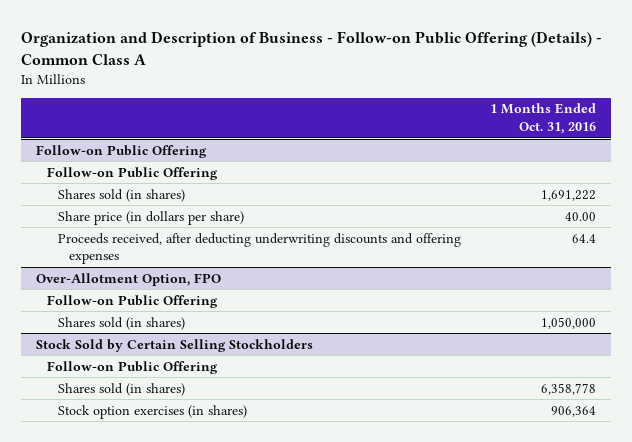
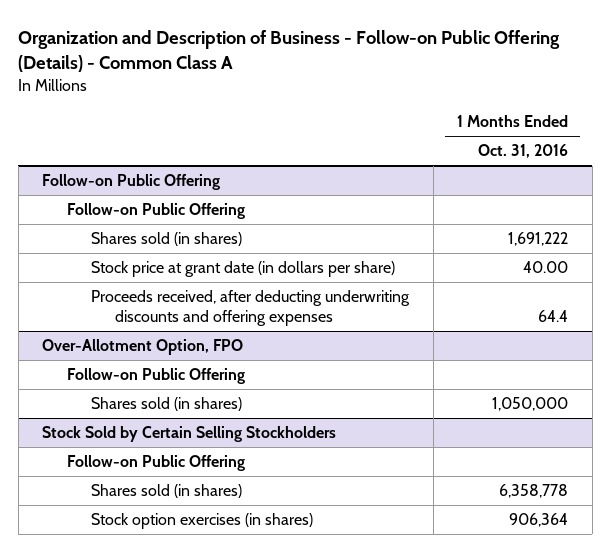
[57,210,244,225] Share price (in dollars per share) -> [91,261,396,278] Stock price at grant date (in dollars per share)

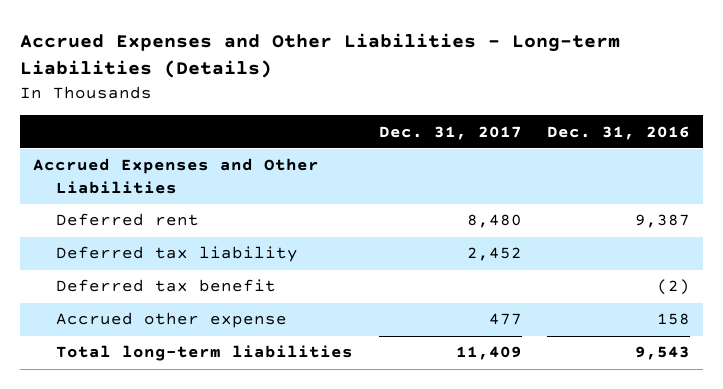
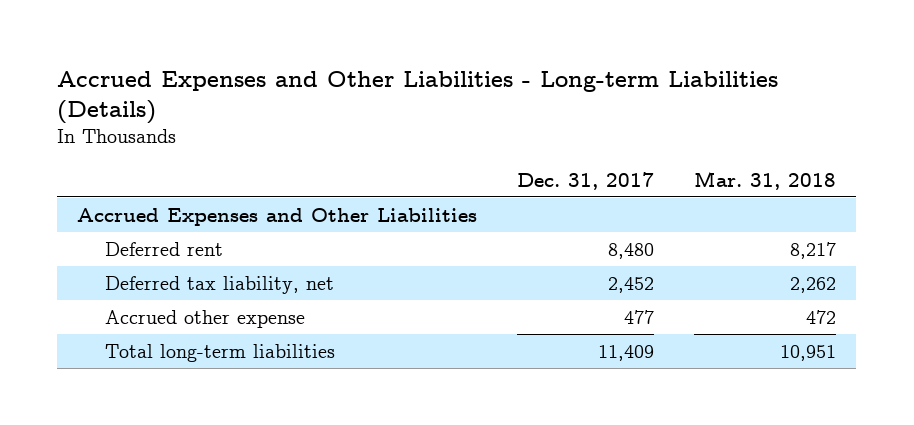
[547,125,691,140] Dec. 31, 2016 -> none
none -> [694,170,837,190] Mar. 31, 2018
[55,279,276,293] Deferred tax benefit -> none
[55,246,298,263] Deferred tax liability -> [105,275,335,294] Deferred tax liability, net

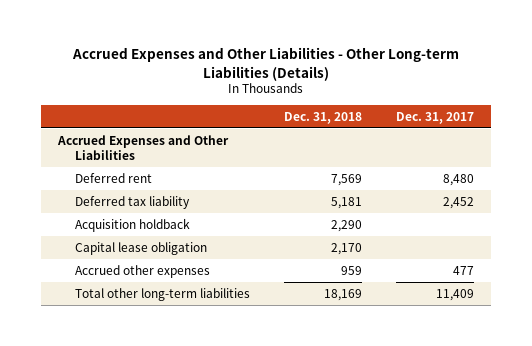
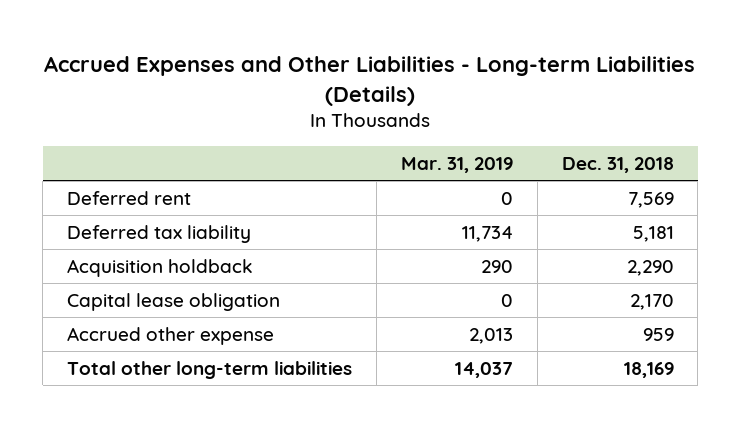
[72,47,460,81] Accrued Expenses and Other Liabilities - Other Long-term Liabilities (Details) -> [44,56,696,106] Accrued Expenses and Other Liabilities - Long-term Liabilities (Details)
[396,111,475,124] Dec. 31, 2017 -> none
none -> [400,156,513,173] Mar. 31, 2019
[57,134,230,160] Accrued Expenses and Other Liabilities -> none
[74,264,210,278] Accrued other expenses -> [66,326,274,345] Accrued other expense

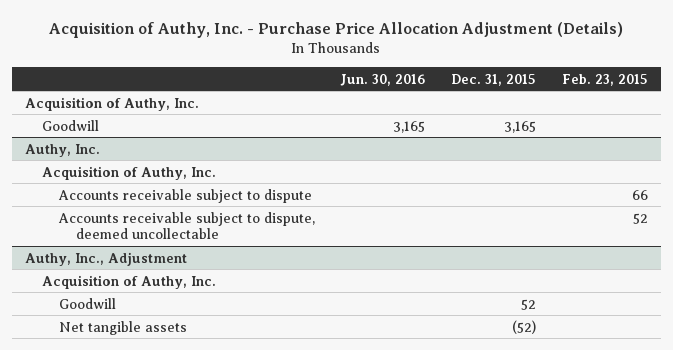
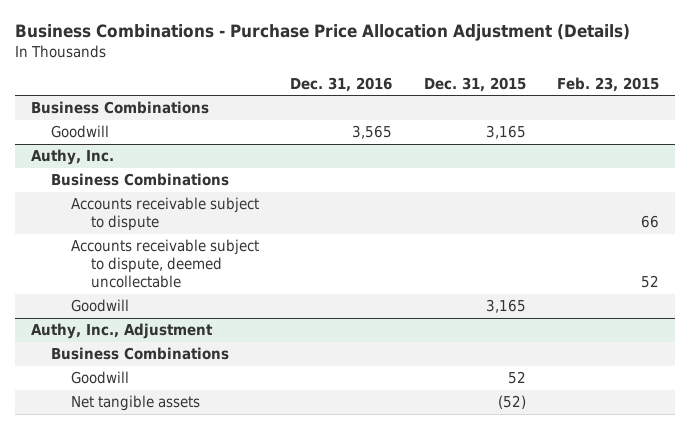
[49,21,624,38] Acquisition of Authy, Inc. - Purchase Price Allocation Adjustment (Details) -> [14,24,630,42] Business Combinations - Purchase Price Allocation Adjustment (Details)
[339,73,425,86] Jun. 30, 2016 -> none
none -> [290,76,393,92] Dec. 31, 2016
[25,96,200,111] Acquisition of Authy, Inc. -> [30,101,209,115] Business Combinations
[41,165,216,180] Acquisition of Authy, Inc. -> [50,173,229,187] Business Combinations
none -> [71,299,130,313] Goodwill
[41,274,216,289] Acquisition of Authy, Inc. -> [50,347,229,361] Business Combinations

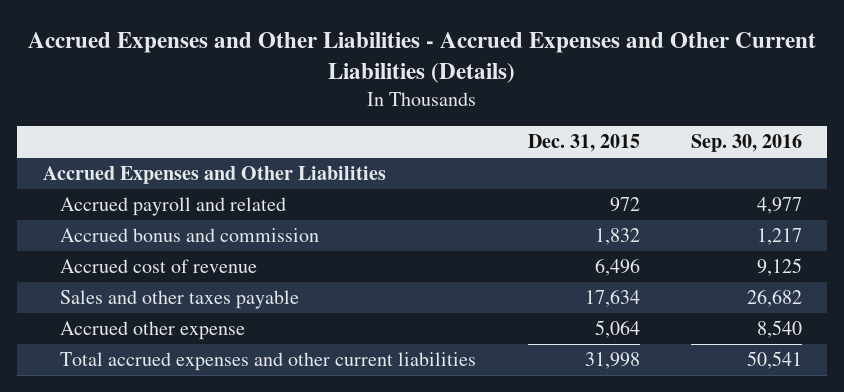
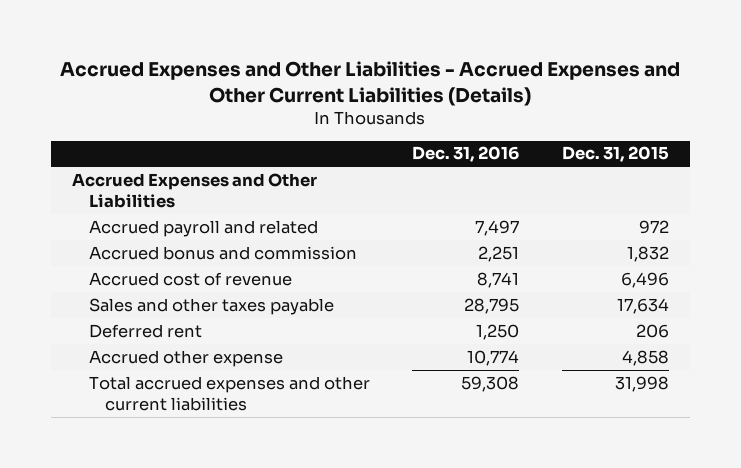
[690,134,802,153] Sep. 30, 2016 -> none
none -> [412,146,520,163] Dec. 31, 2016
none -> [88,323,202,338] Deferred rent
[594,320,640,339] 5,064 -> [621,349,669,366] 4,858

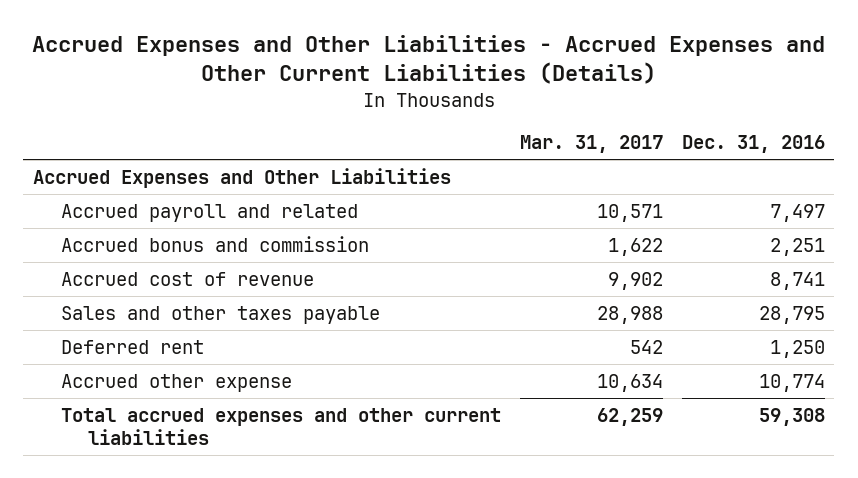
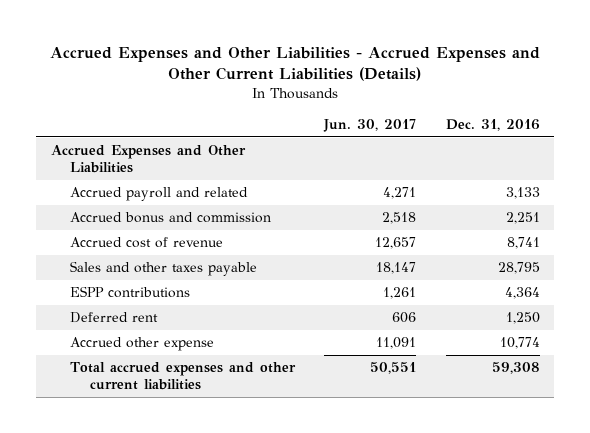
[519,135,663,154] Mar. 31, 2017 -> none
none -> [323,118,417,132] Jun. 30, 2017
[769,203,825,222] 7,497 -> [505,187,540,200] 3,133
none -> [70,286,191,299] ESPP contributions

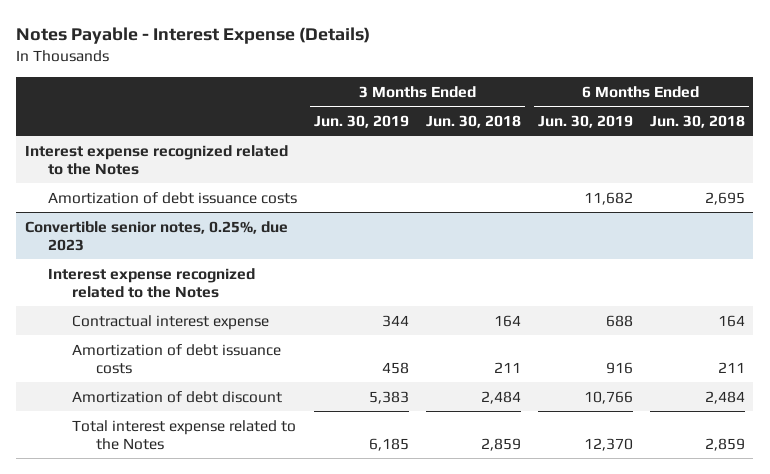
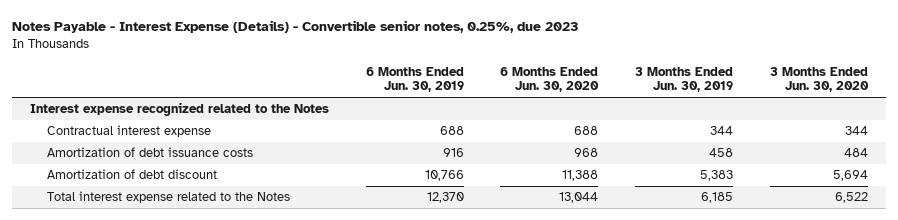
[16,27,371,45] Notes Payable - Interest Expense (Details) -> [11,20,578,34] Notes Payable - Interest Expense (Details) - Convertible senior notes, 0.25%, due 2023
[426,114,522,128] Jun. 30, 2018 -> none
[649,114,745,128] Jun. 30, 2018 -> none
none -> [500,66,600,92] 6 Months Ended Jun. 30, 2020
none -> [769,66,869,92] 3 Months Ended Jun. 30, 2020
[48,191,298,204] Amortization of debt issuance costs -> none
[24,220,288,251] Convertible senior notes, 0.25%, due 2023 -> none
[48,267,256,298] Interest expense recognized related to the Notes -> none

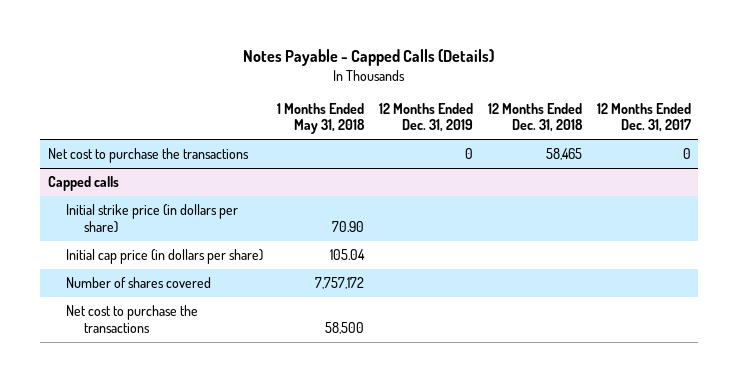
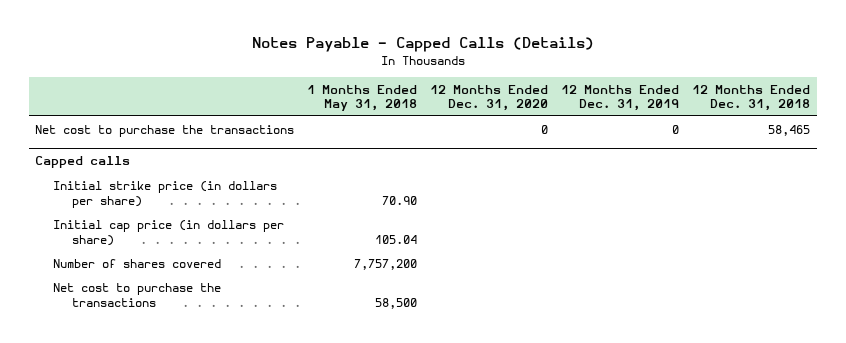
[596,102,691,133] 12 Months Ended Dec. 31, 2017 -> none
none -> [430,84,549,112] 12 Months Ended Dec. 31, 2020
[315,277,365,290] 7,757,172 -> [354,258,418,270] 7,757,200

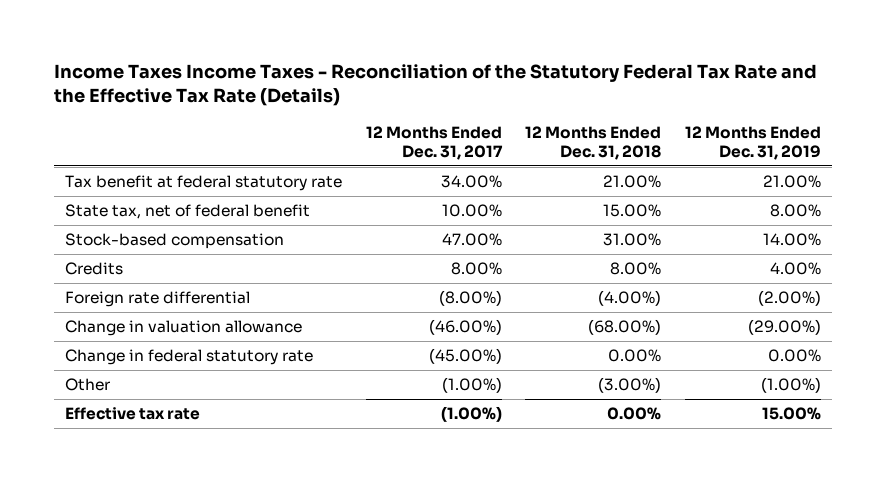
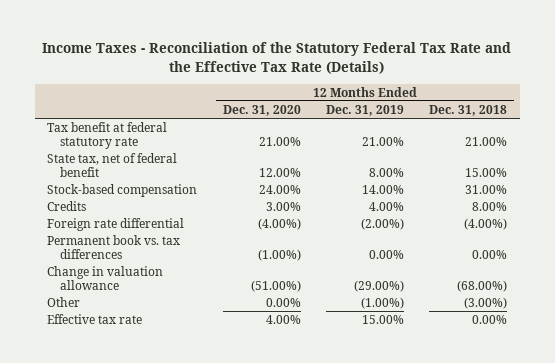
[53,63,817,107] Income Taxes Income Taxes - Reconciliation of the Statutory Federal Tax Rate and the Effective Tax Rate (Details) -> [42,42,512,74] Income Taxes - Reconciliation of the Statutory Federal Tax Rate and the Effective Tax Rate (Details)
[365,126,503,161] 12 Months Ended Dec. 31, 2017 -> none
none -> [222,104,301,116] Dec. 31, 2020
none -> [47,234,181,259] Permanent book vs. tax differences
[65,349,314,366] Change in federal statutory rate -> none

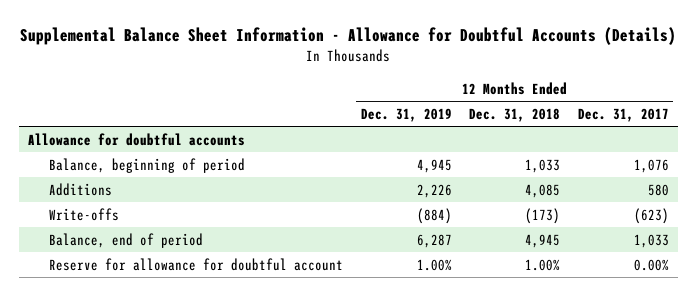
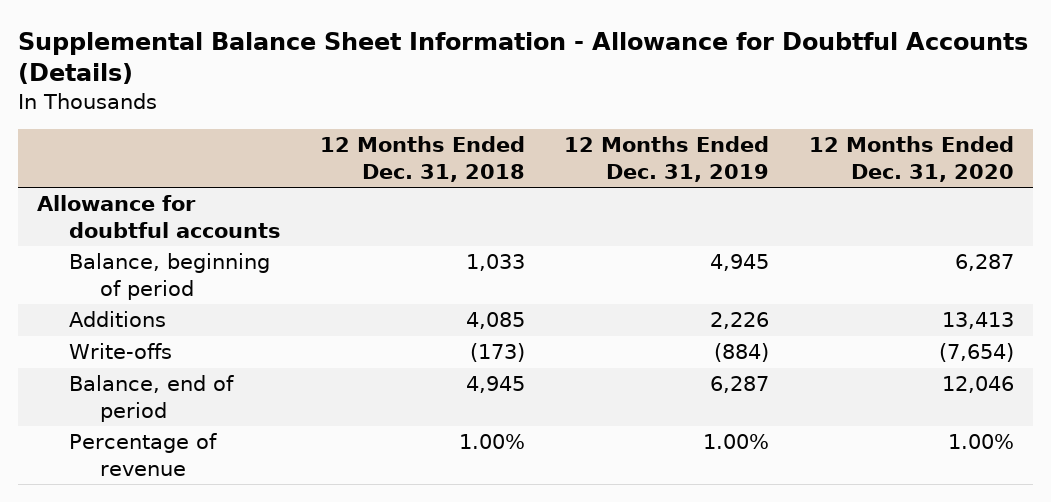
[578,107,670,122] Dec. 31, 2017 -> none
none -> [808,136,1014,182] 12 Months Ended Dec. 31, 2020
[49,257,344,271] Reserve for allowance for doubtful account -> [68,433,217,476] Percentage of revenue

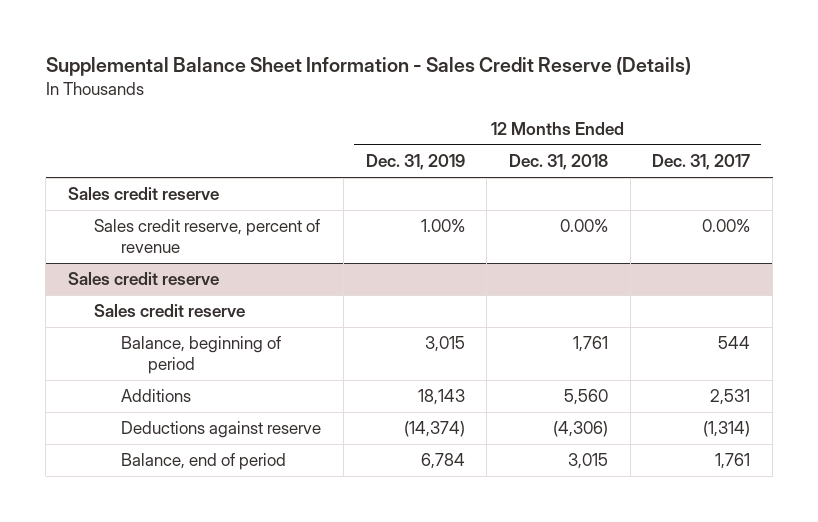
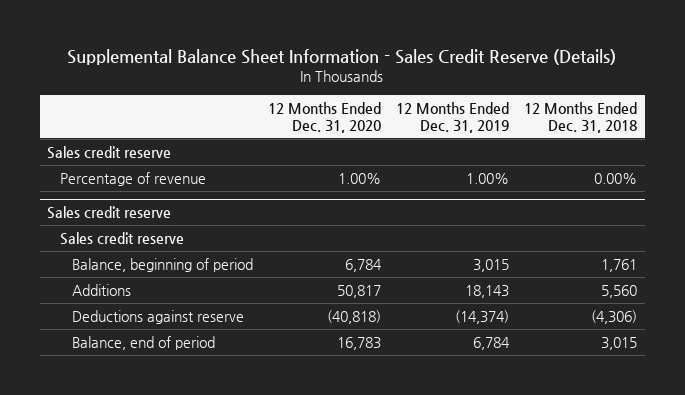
[652,154,751,171] Dec. 31, 2017 -> none
none -> [268,101,382,133] 12 Months Ended Dec. 31, 2020
[94,219,321,254] Sales credit reserve, percent of revenue -> [59,171,206,186] Percentage of revenue

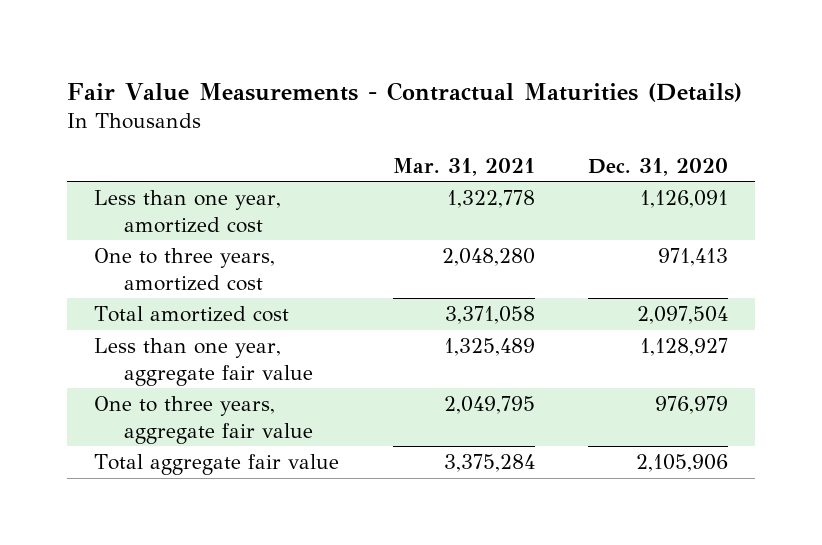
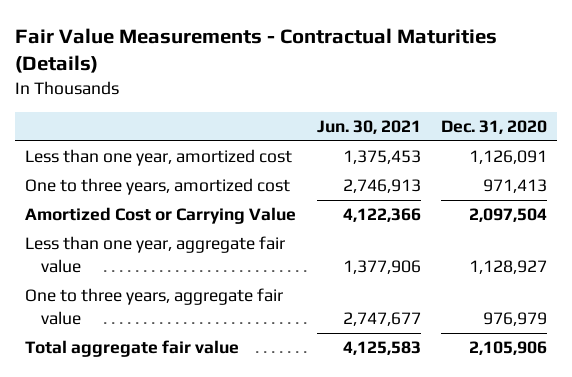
[392,157,535,176] Mar. 31, 2021 -> none
none -> [316,119,421,134] Jun. 30, 2021
[94,306,290,323] Total amortized cost -> [25,207,297,225] Amortized Cost or Carrying Value

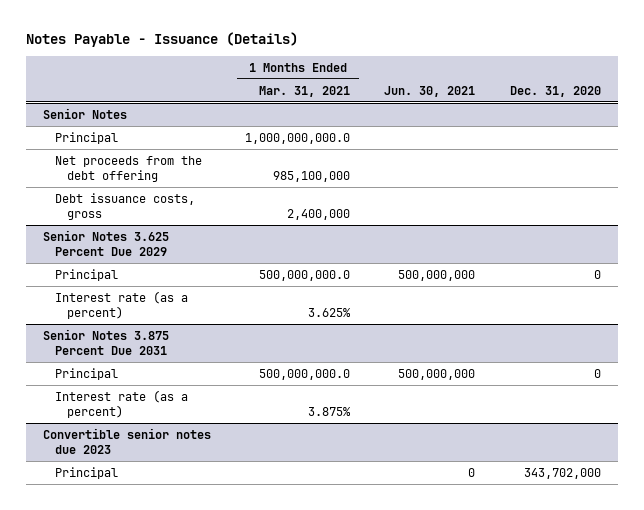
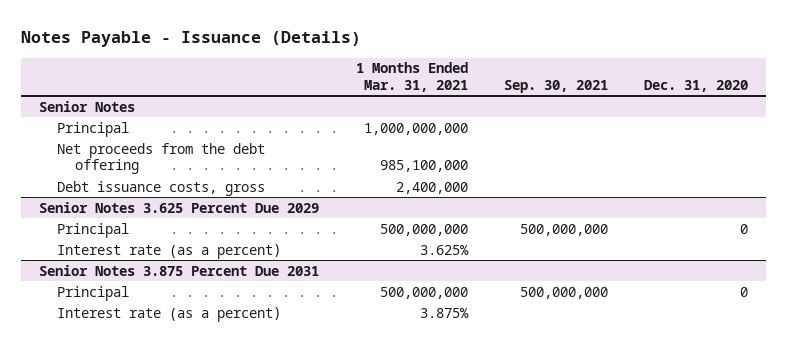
[384,85,476,97] Jun. 30, 2021 -> none
none -> [503,79,608,93] Sep. 30, 2021
[245,132,351,144] 1,000,000,000.0 -> [363,122,468,135] 1,000,000,000
[259,269,351,281] 500,000,000.0 -> [379,223,468,236] 500,000,000
[259,368,351,380] 500,000,000.0 -> [379,286,468,299] 500,000,000
[42,427,211,454] Convertible senior notes due 2023 -> none
[55,466,119,479] Principal -> none

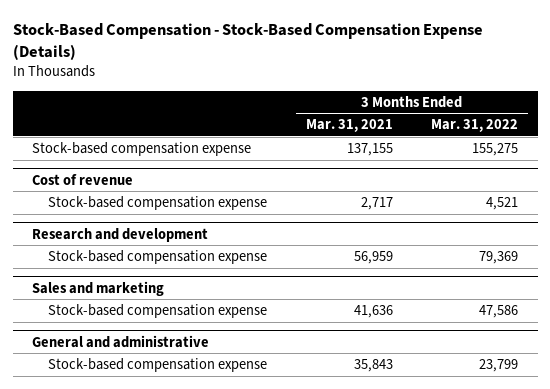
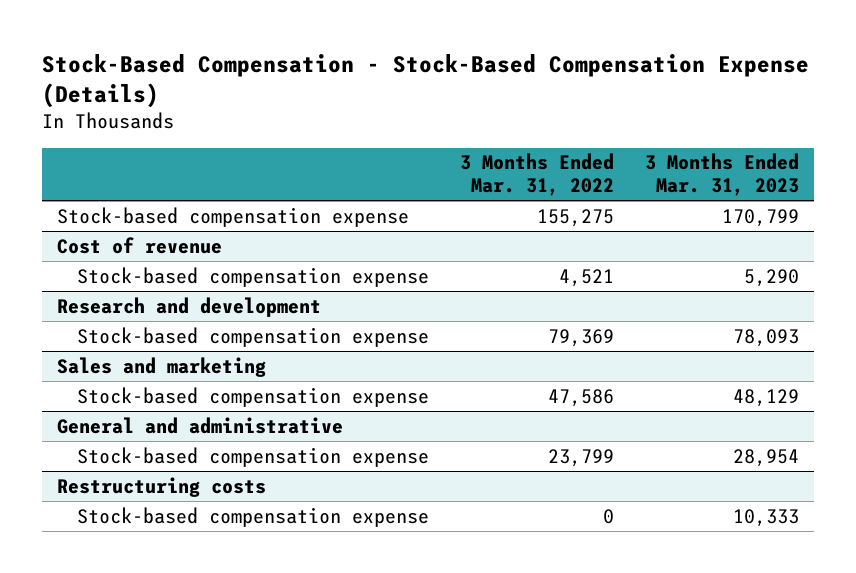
[305,119,393,133] Mar. 31, 2021 -> none
none -> [644,153,799,197] 3 Months Ended Mar. 31, 2023
none -> [57,476,267,497] Restructuring costs
none -> [76,506,429,527] Stock-based compensation expense

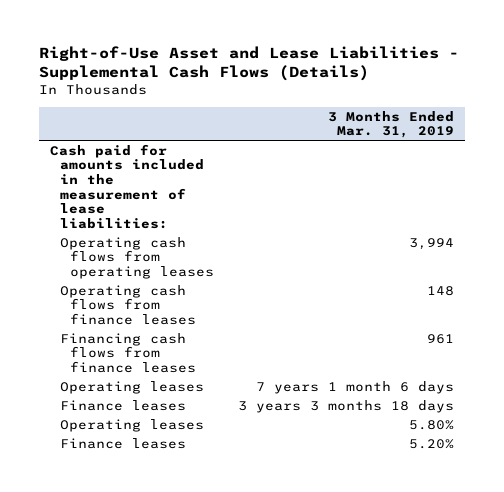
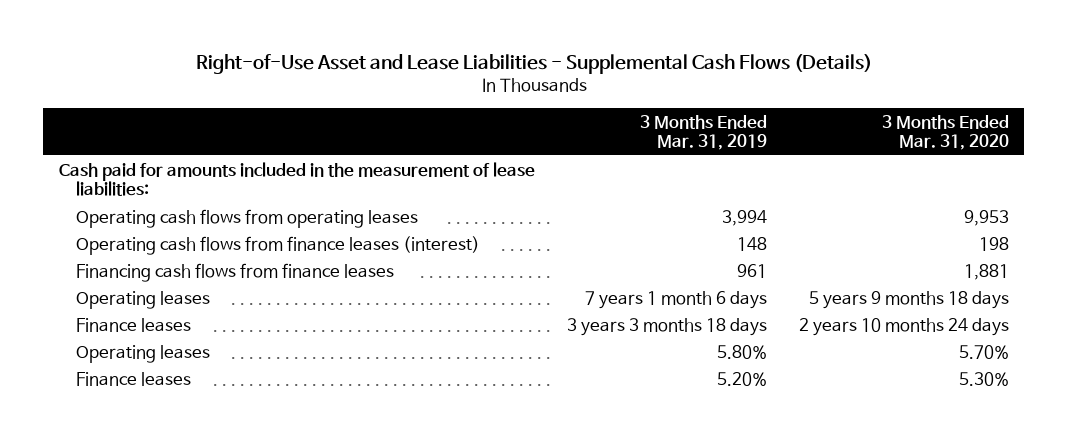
none -> [881,114,1009,150] 3 Months Ended Mar. 31, 2020
[60,284,197,326] Operating cash flows from finance leases -> [76,235,481,255] Operating cash flows from finance leases (interest)

